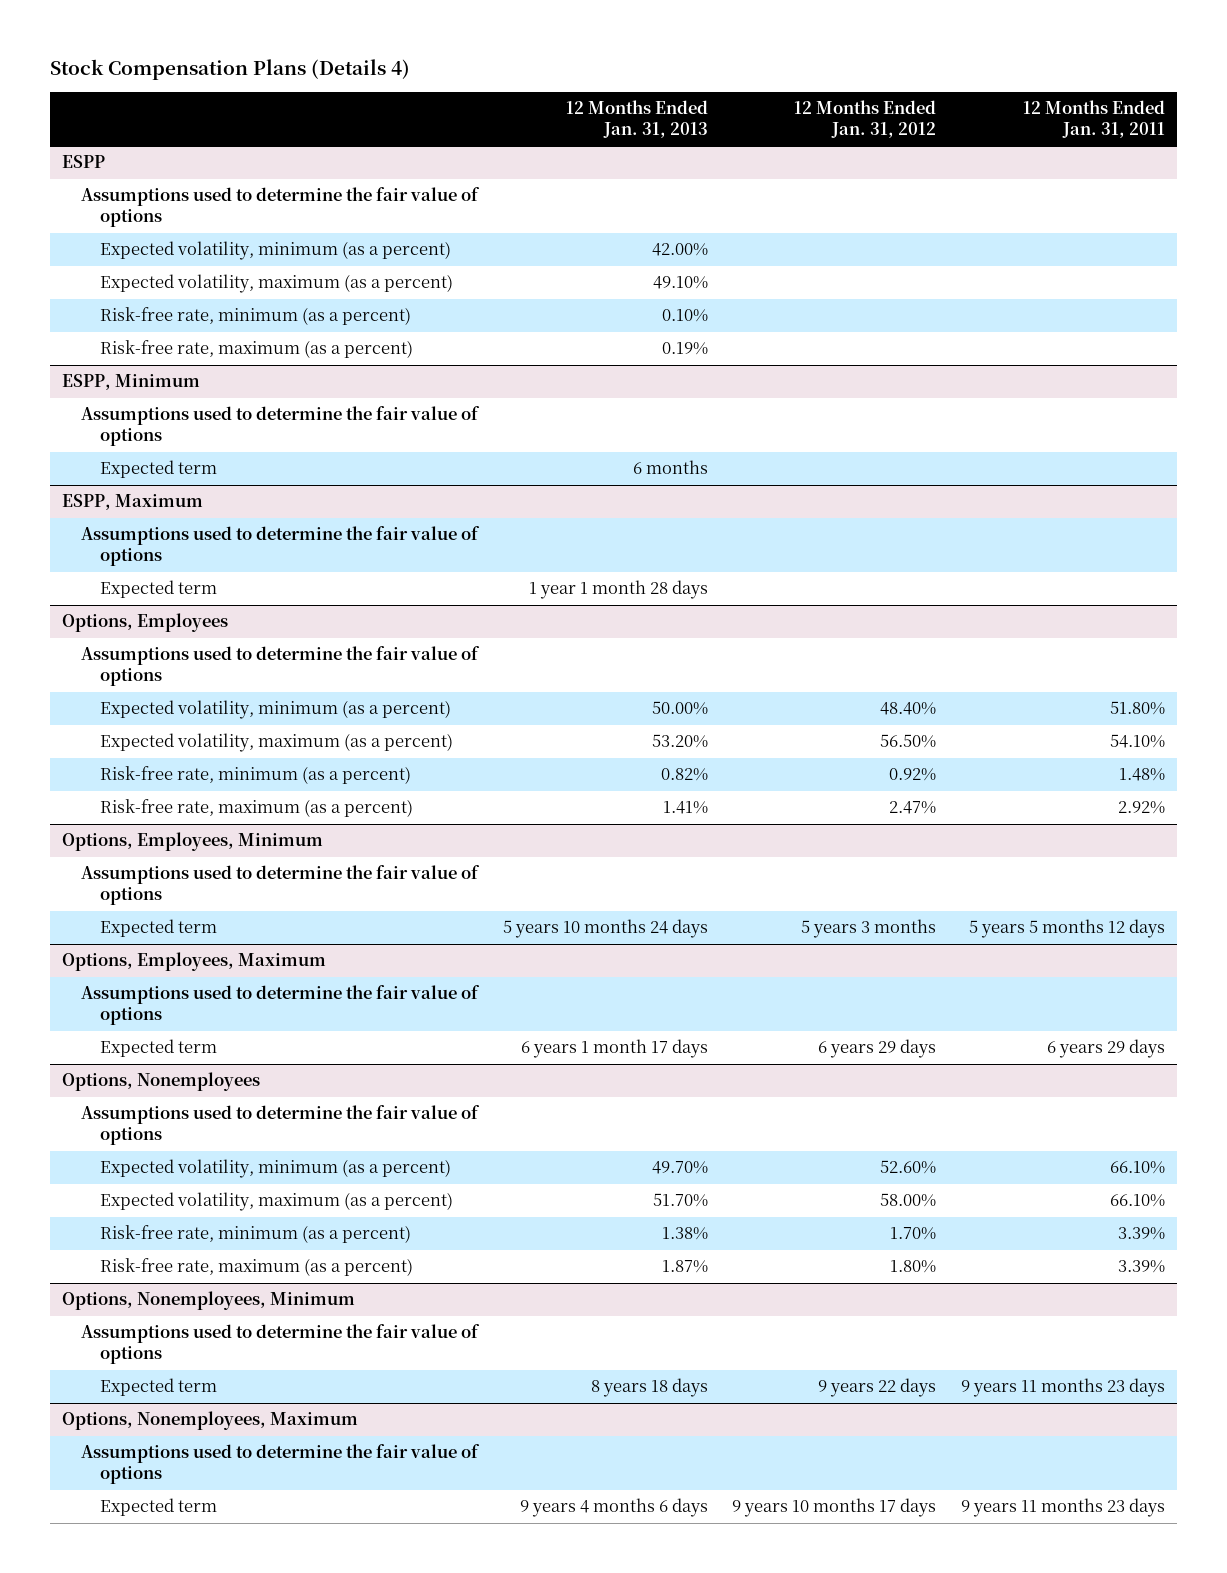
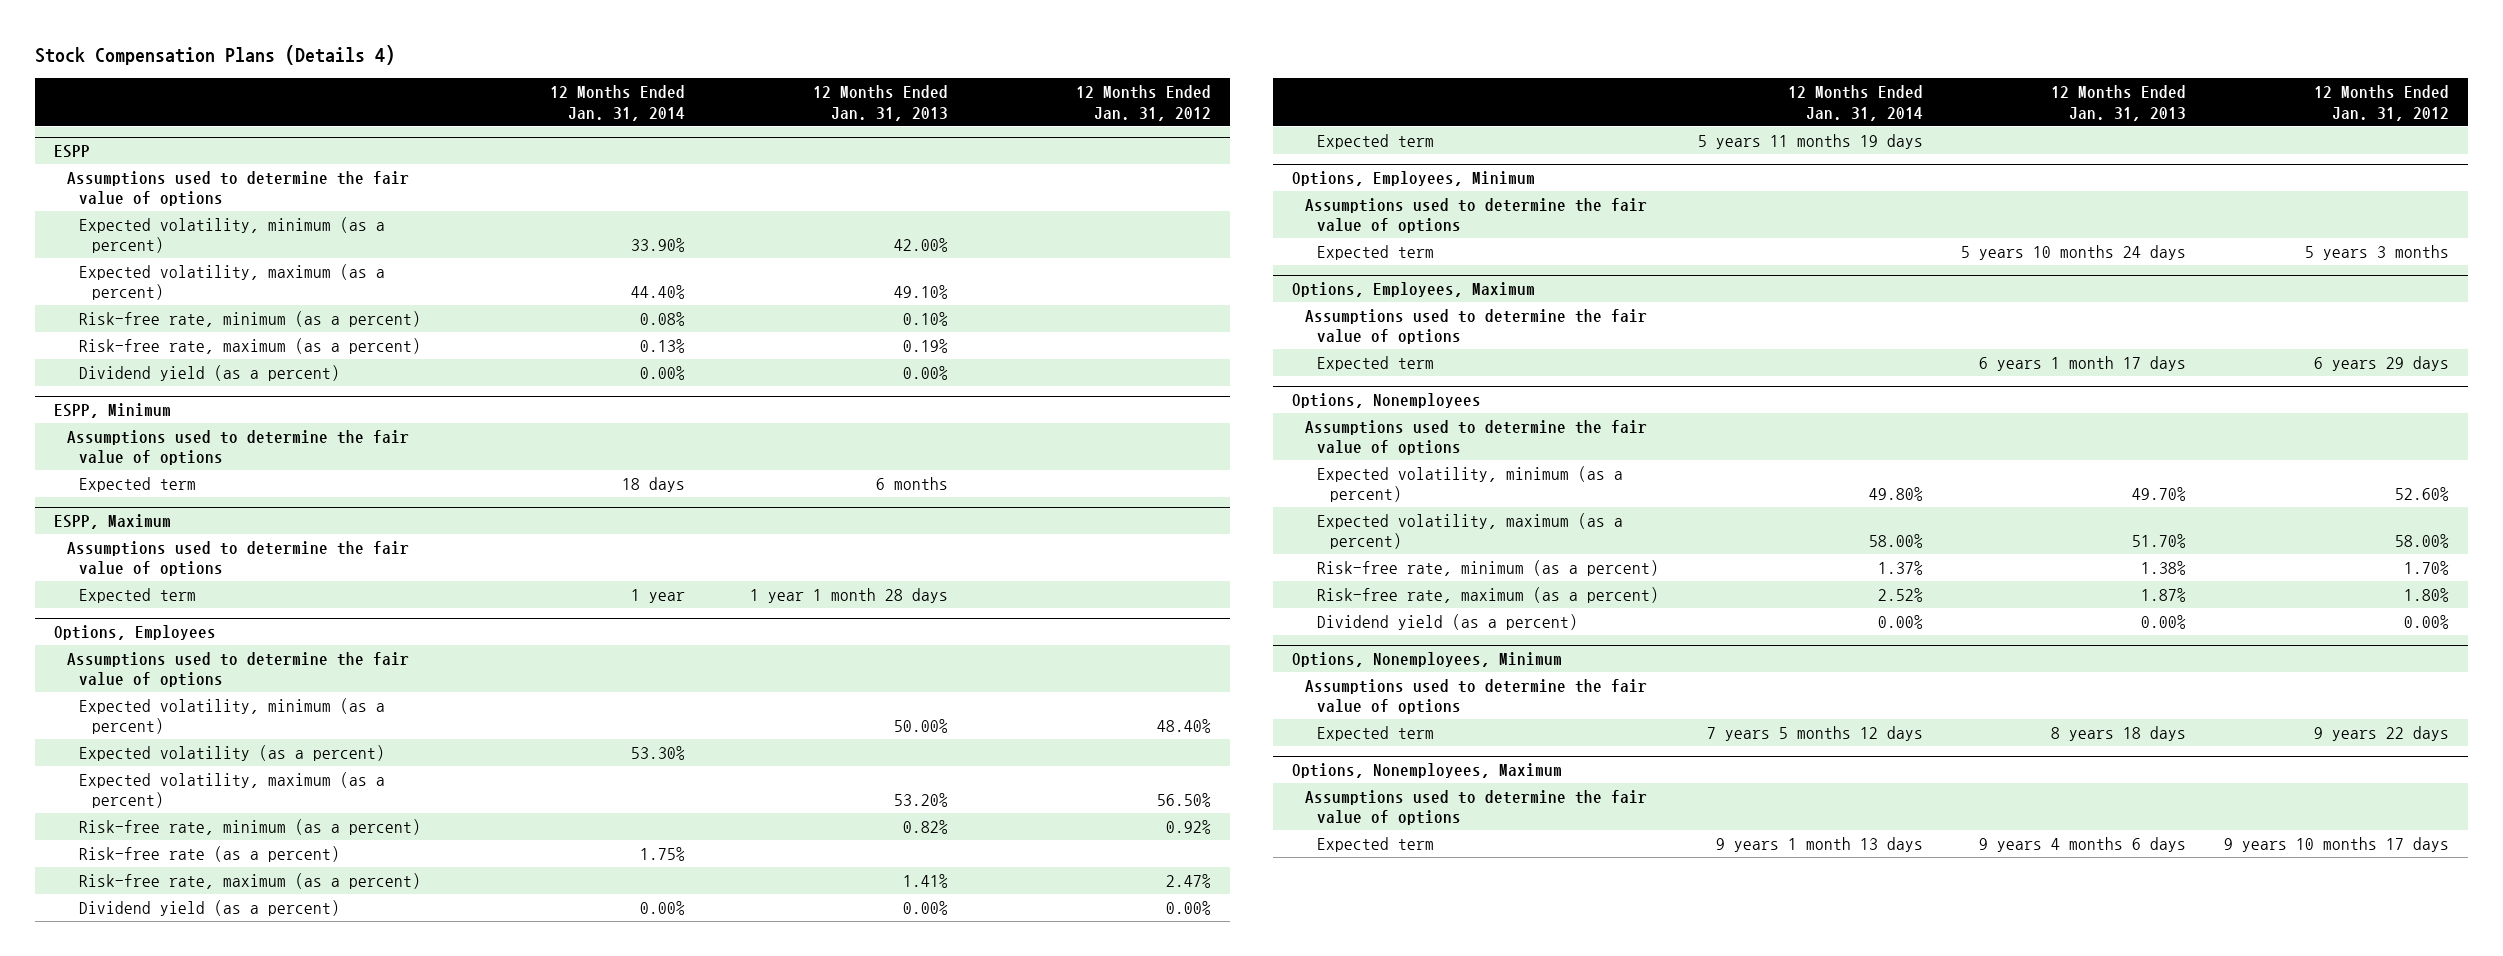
[1023,99,1166,139] 12 Months Ended Jan. 31, 2011 -> none
none -> [549,85,685,121] 12 Months Ended Jan. 31, 2014
none -> [79,364,341,381] Dividend yield (as a percent)
none -> [79,744,386,761] Expected volatility (as a percent)
none -> [79,845,341,862] Risk-free rate (as a percent)
none -> [79,899,341,916] Dividend yield (as a percent)
none -> [1317,133,1435,149] Expected term
none -> [1317,613,1579,630] Dividend yield (as a percent)

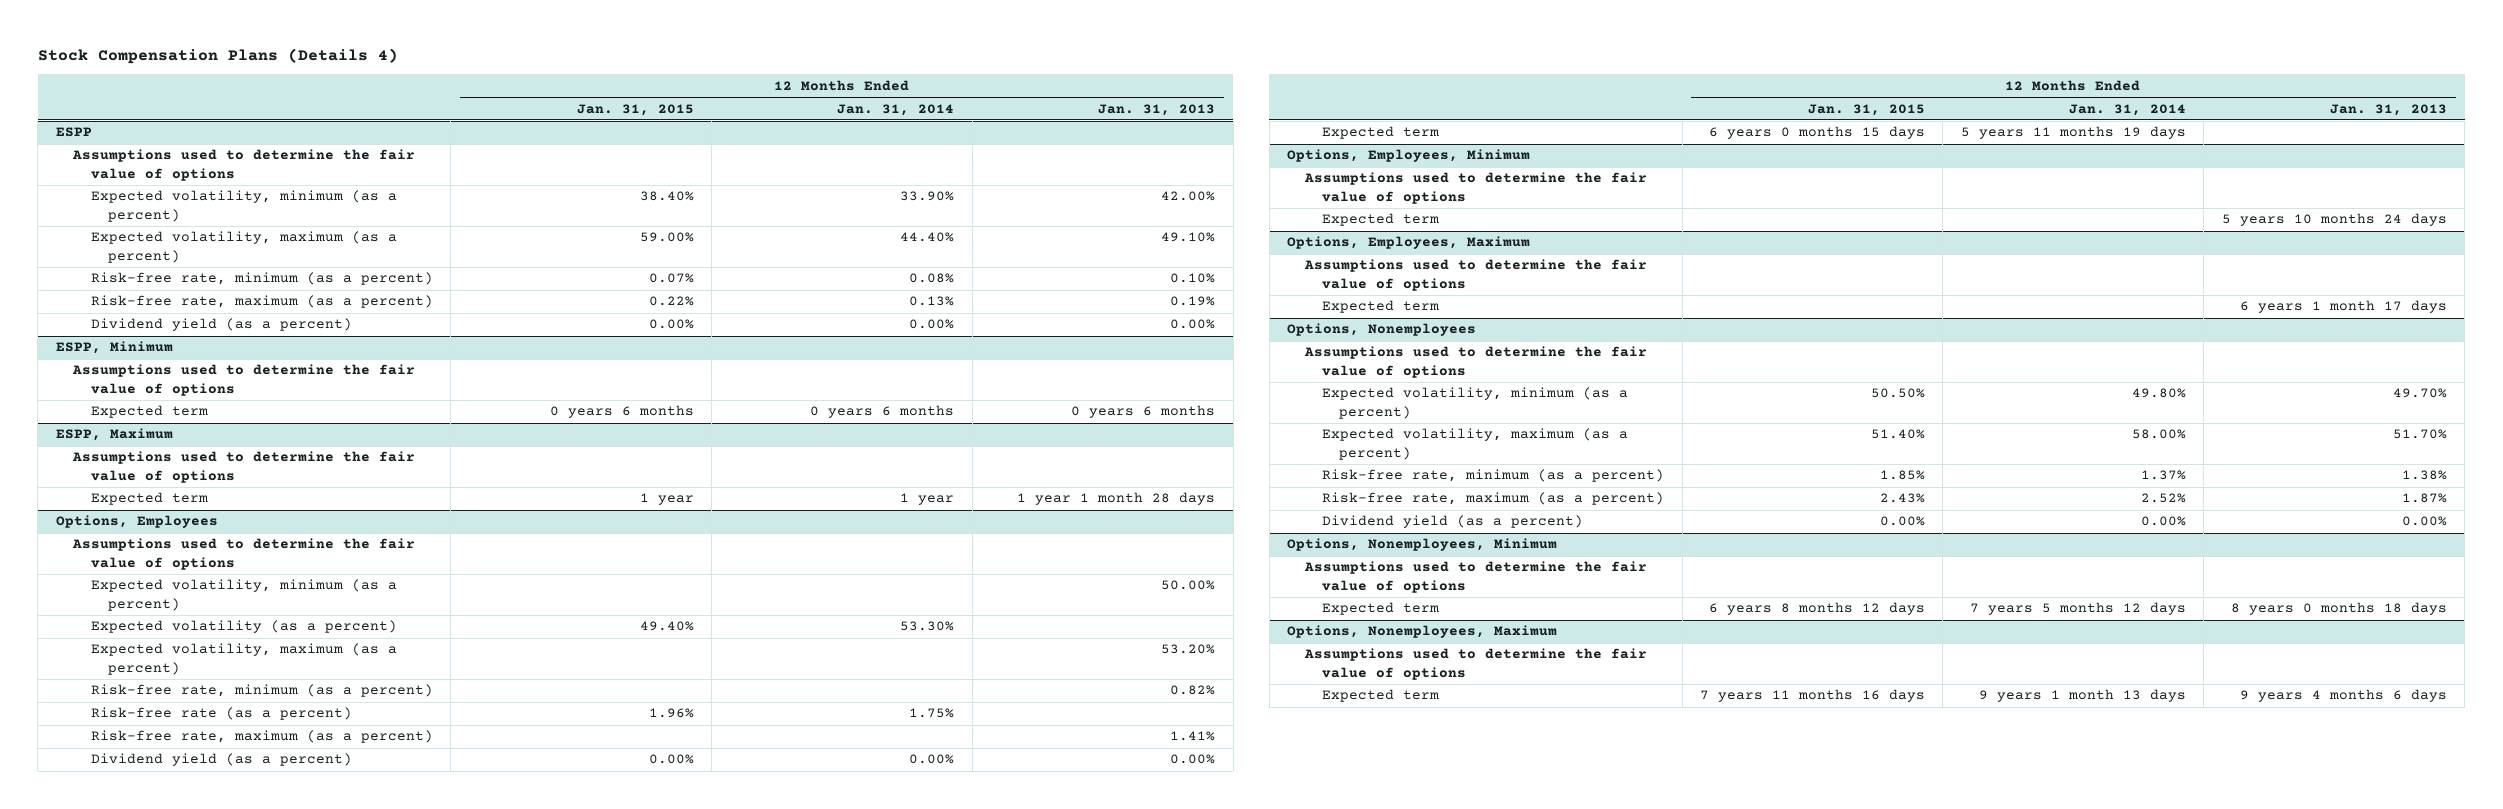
[1076,85,1212,121] 12 Months Ended Jan. 31, 2012 -> none
none -> [576,103,694,116] Jan. 31, 2015
[621,476,685,492] 18 days -> [810,405,955,419] 0 years 6 months
[875,476,948,490] 6 months -> [1071,405,1216,419] 0 years 6 months
[2050,725,2186,741] 8 years 18 days -> [2230,602,2447,616] 8 years 0 months 18 days

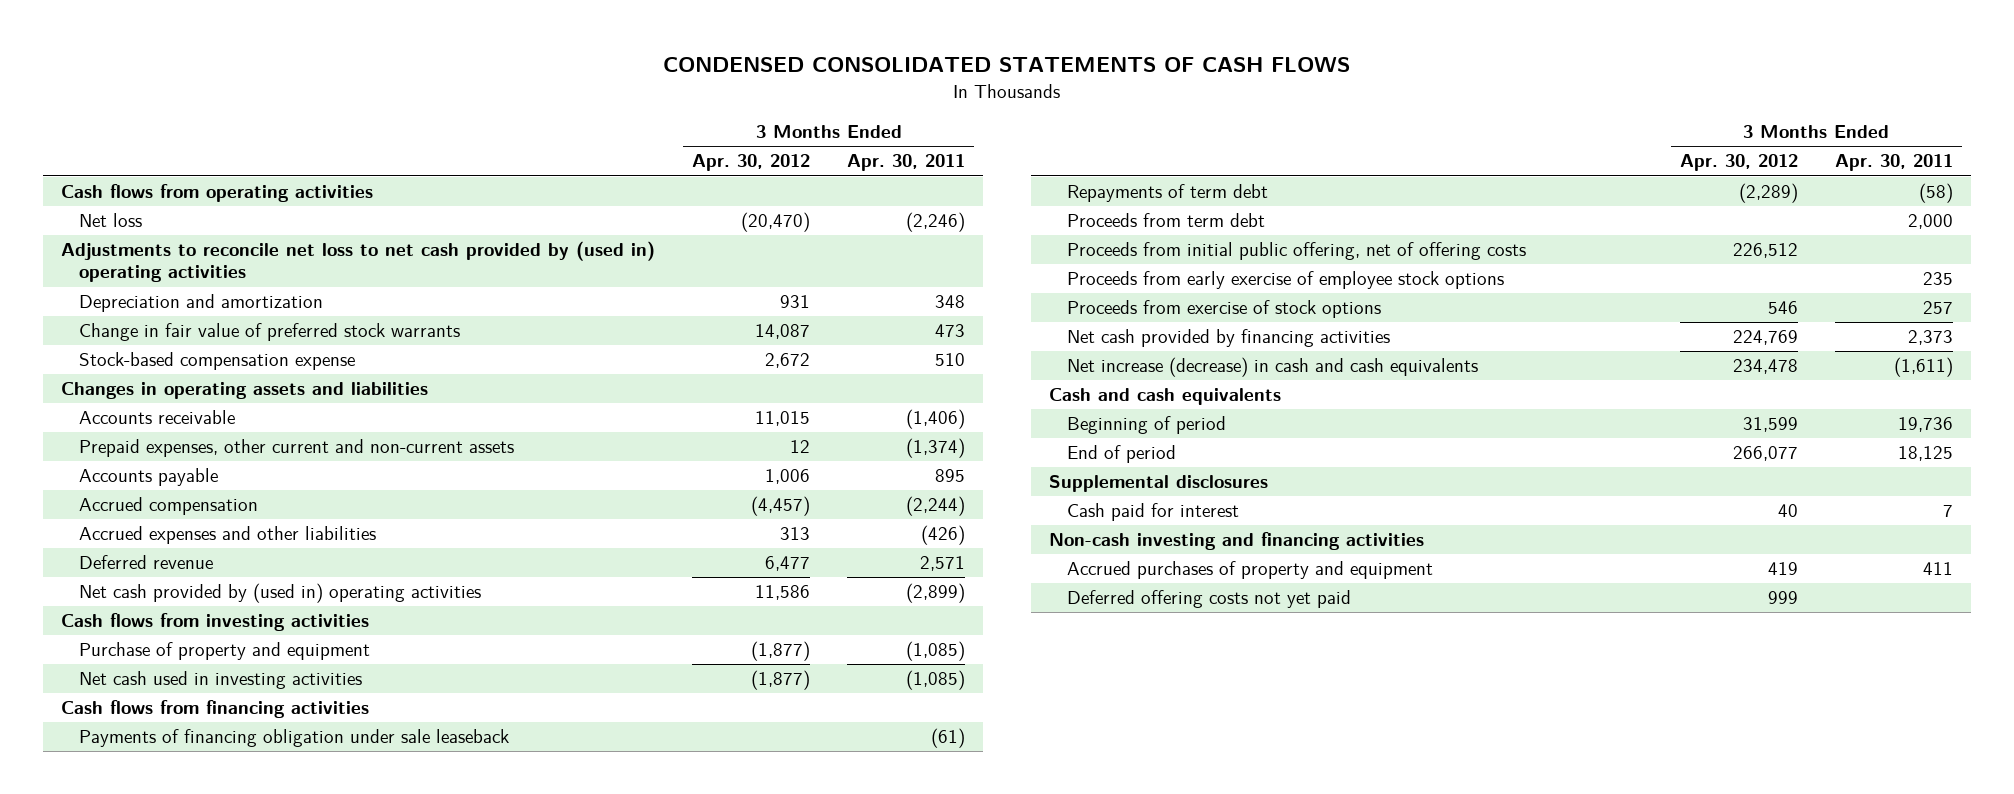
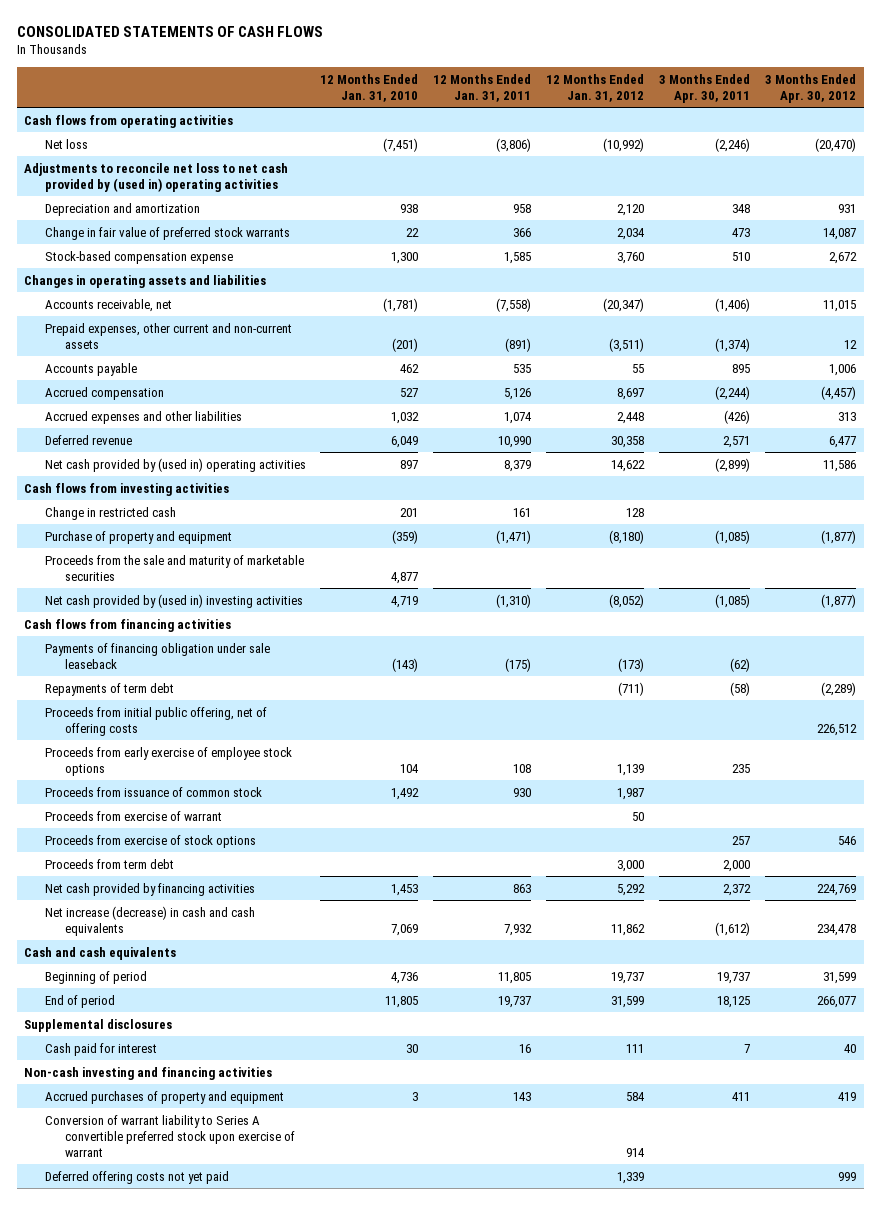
[663,57,1351,73] CONDENSED CONSOLIDATED STATEMENTS OF CASH FLOWS -> [16,25,323,37] CONSOLIDATED STATEMENTS OF CASH FLOWS
none -> [320,73,419,102] 12 Months Ended Jan. 31, 2010
none -> [433,73,532,102] 12 Months Ended Jan. 31, 2011
none -> [546,73,645,102] 12 Months Ended Jan. 31, 2012
[78,410,235,425] Accounts receivable -> [44,298,172,312] Accounts receivable, net
none -> [44,506,176,520] Change in restricted cash
none -> [44,554,304,581] Proceeds from the sale and maturity of marketable securities
[78,671,362,690] Net cash used in investing activities -> [44,593,303,608] Net cash provided by (used in) investing activities
[931,728,966,749] (61) -> [730,657,751,672] (62)
none -> [44,786,262,797] Proceeds from issuance of common stock
none -> [44,810,222,821] Proceeds from exercise of warrant
[1066,213,1265,228] Proceeds from term debt -> [44,858,174,869] Proceeds from term debt
[1907,330,1953,346] 2,373 -> [723,883,752,896] 2,372
[1893,357,1953,378] (1,611) -> [715,921,751,936] (1,612)
[1897,417,1953,433] 19,736 -> [717,971,751,984] 19,737
none -> [44,1114,296,1157] Conversion of warrant liability to Series A convertible preferred stock upon exercise of warrant

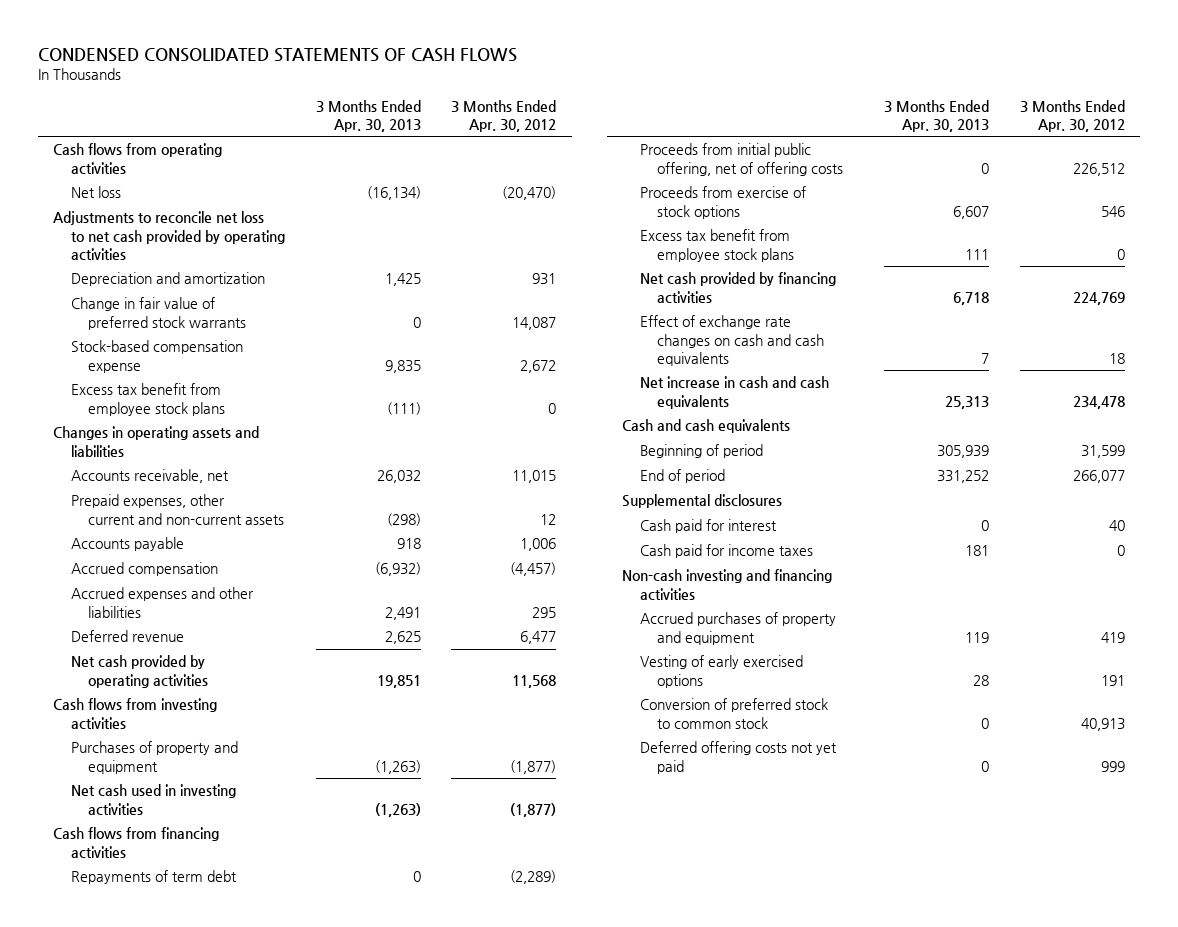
[16,25,323,37] CONSOLIDATED STATEMENTS OF CASH FLOWS -> [38,48,518,63] CONDENSED CONSOLIDATED STATEMENTS OF CASH FLOWS
[320,73,419,102] 12 Months Ended Jan. 31, 2010 -> none
[433,73,532,102] 12 Months Ended Jan. 31, 2011 -> none
[546,73,645,102] 12 Months Ended Jan. 31, 2012 -> none
[659,73,751,103] 3 Months Ended Apr. 30, 2011 -> none
none -> [315,99,421,133] 3 Months Ended Apr. 30, 2013
[24,162,289,192] Adjustments to reconcile net loss to net cash provided by (used in) operating activities -> [53,211,285,260] Adjustments to reconcile net loss to net cash provided by operating activities
none -> [70,383,226,416] Excess tax benefit from employee stock plans
[838,411,857,421] 313 -> [532,606,557,618] 295
[44,457,306,472] Net cash provided by (used in) operating activities -> [70,655,209,688] Net cash provided by operating activities
[823,459,857,472] 11,586 -> [512,674,557,688] 11,568
[44,506,176,520] Change in restricted cash -> none
[44,554,304,581] Proceeds from the sale and maturity of marketable securities -> none
[44,530,232,544] Purchase of property and equipment -> [70,741,238,774] Purchases of property and equipment
[44,593,303,608] Net cash provided by (used in) investing activities -> [70,784,236,815] Net cash used in investing activities
[44,642,270,669] Payments of financing obligation under sale leaseback -> none
[44,746,292,776] Proceeds from early exercise of employee stock options -> none
[44,786,262,797] Proceeds from issuance of common stock -> none
[44,810,222,821] Proceeds from exercise of warrant -> none
[44,858,174,869] Proceeds from term debt -> none
none -> [639,229,795,262] Excess tax benefit from employee stock plans
none -> [639,315,825,366] Effect of exchange rate changes on cash and cash equivalents
[44,905,255,936] Net increase (decrease) in cash and cash equivalents -> [639,376,829,409] Net increase in cash and cash equivalents
none -> [639,544,813,559] Cash paid for income taxes
[44,1114,296,1157] Conversion of warrant liability to Series A convertible preferred stock upon exercise of warrant -> none
none -> [639,655,803,688] Vesting of early exercised options
none -> [639,698,828,729] Conversion of preferred stock to common stock

